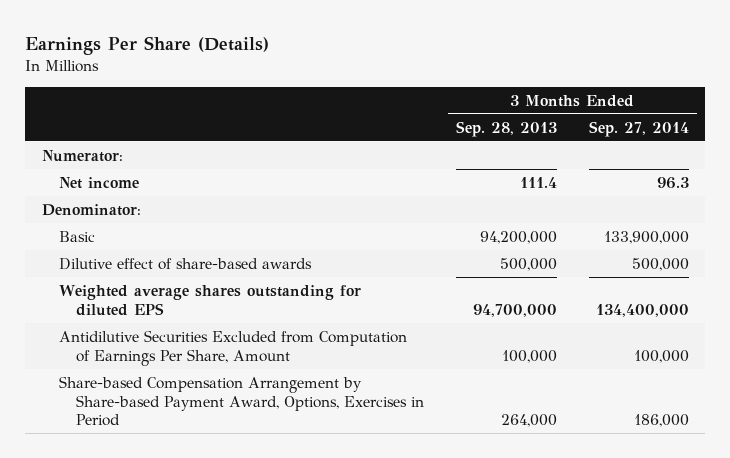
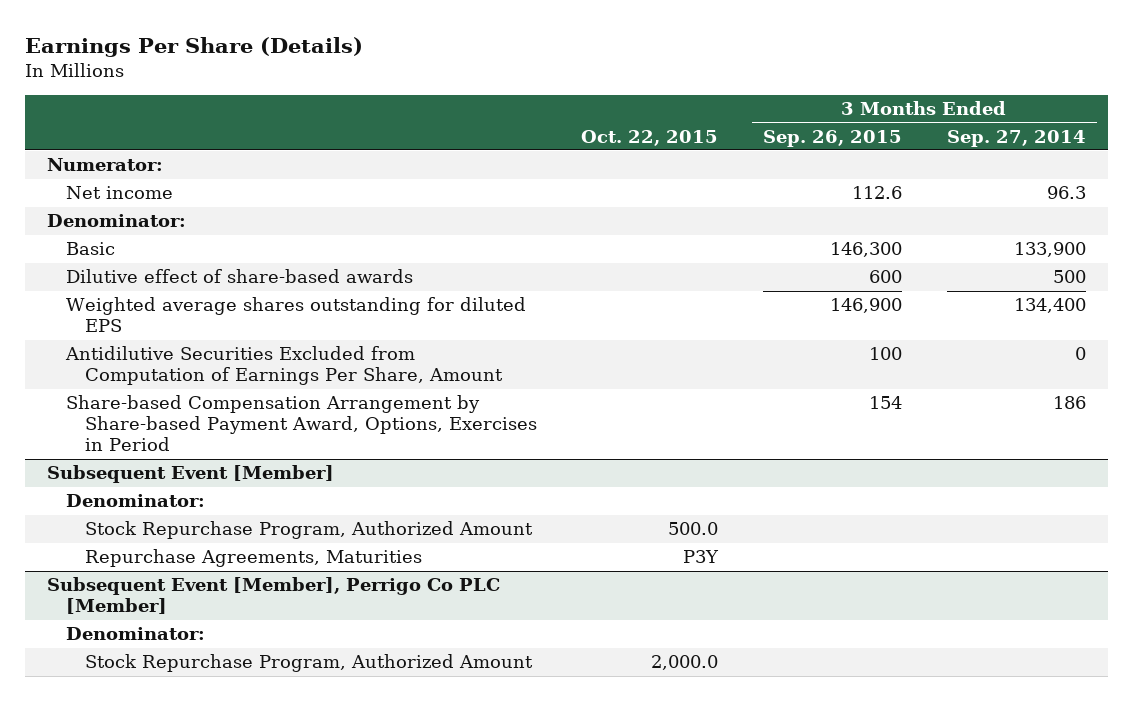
[455,120,557,137] Sep. 28, 2013 -> none
none -> [581,129,719,146] Oct. 22, 2015
none -> [762,129,902,147] Sep. 26, 2015
[603,230,689,244] 133,900,000 -> [1013,242,1086,258] 133,900
[631,257,689,271] 500,000 -> [1052,270,1086,284] 500
[595,303,689,317] 134,400,000 -> [1013,298,1086,314] 134,400
[633,349,689,363] 100,000 -> [1074,347,1086,361] 0
[633,414,689,428] 186,000 -> [1052,396,1086,410] 186
none -> [47,465,335,484] Subsequent Event [Member]
none -> [65,494,205,508] Denominator:
none -> [84,521,533,540] Stock Repurchase Program, Authorized Amount
none -> [84,549,422,568] Repurchase Agreements, Maturities
none -> [47,577,501,615] Subsequent Event [Member], Perrigo Co PLC [Member]
none -> [65,627,205,641] Denominator:
none -> [84,654,533,673] Stock Repurchase Program, Authorized Amount

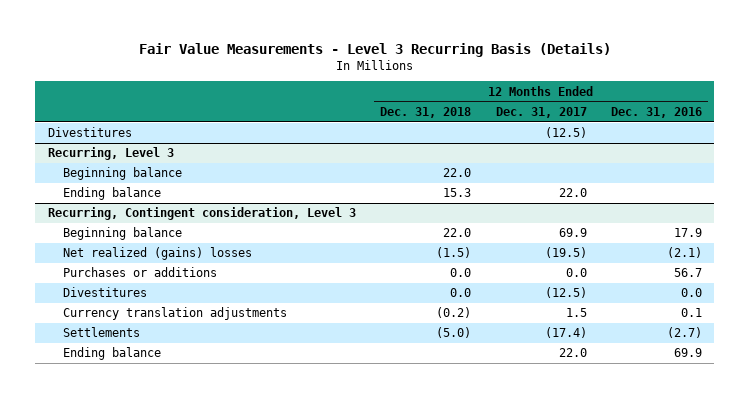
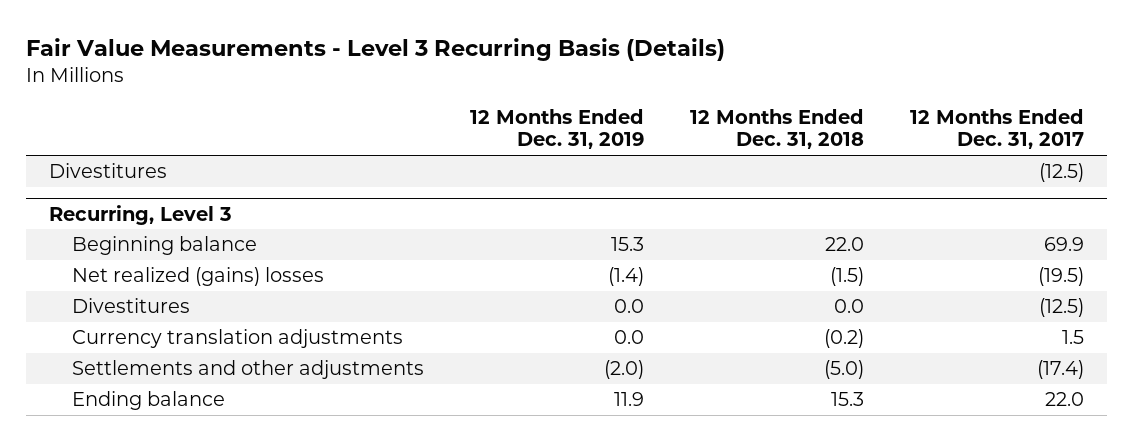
[611,106,703,118] Dec. 31, 2016 -> none
none -> [469,108,644,150] 12 Months Ended Dec. 31, 2019
[63,167,183,181] Beginning balance -> none
[47,207,356,221] Recurring, Contingent consideration, Level 3 -> none
[63,267,218,278] Purchases or additions -> none
[63,347,162,361] Ending balance -> none
[63,327,141,338] Settlements -> [72,360,425,380] Settlements and other adjustments
[63,187,162,201] Ending balance -> [72,391,226,411] Ending balance

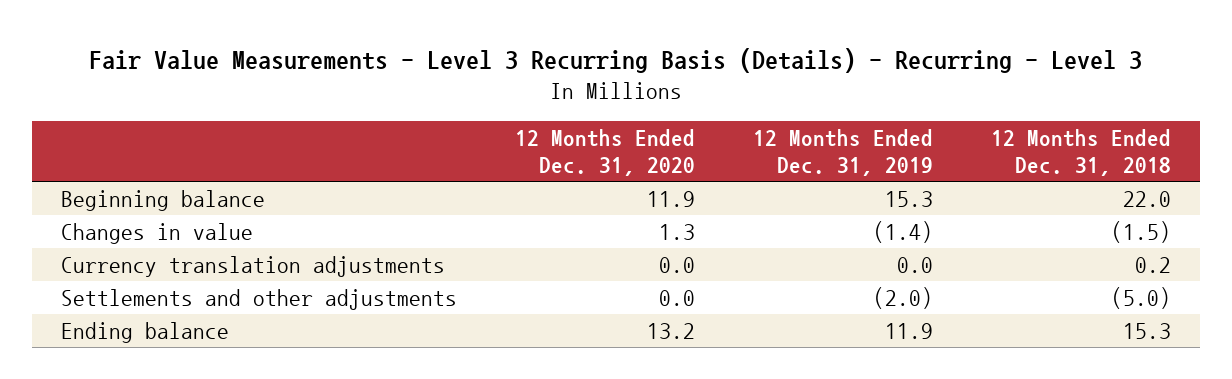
[25,37,725,61] Fair Value Measurements - Level 3 Recurring Basis (Details) -> [89,47,1143,73] Fair Value Measurements - Level 3 Recurring Basis (Details) - Recurring - Level 3
[909,108,1084,150] 12 Months Ended Dec. 31, 2017 -> none
none -> [515,128,696,176] 12 Months Ended Dec. 31, 2020
[48,163,167,179] Divestitures -> none
[48,204,232,225] Recurring, Level 3 -> none
[72,298,191,314] Divestitures -> none
[72,267,325,287] Net realized (gains) losses -> [61,222,254,244] Changes in value
[823,329,864,349] (0.2) -> [1134,256,1171,273] 0.2

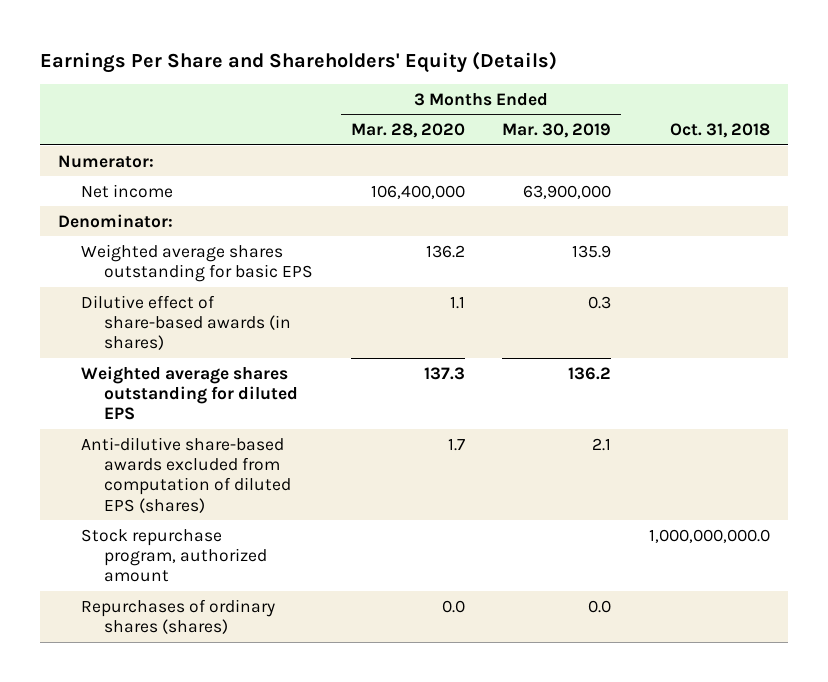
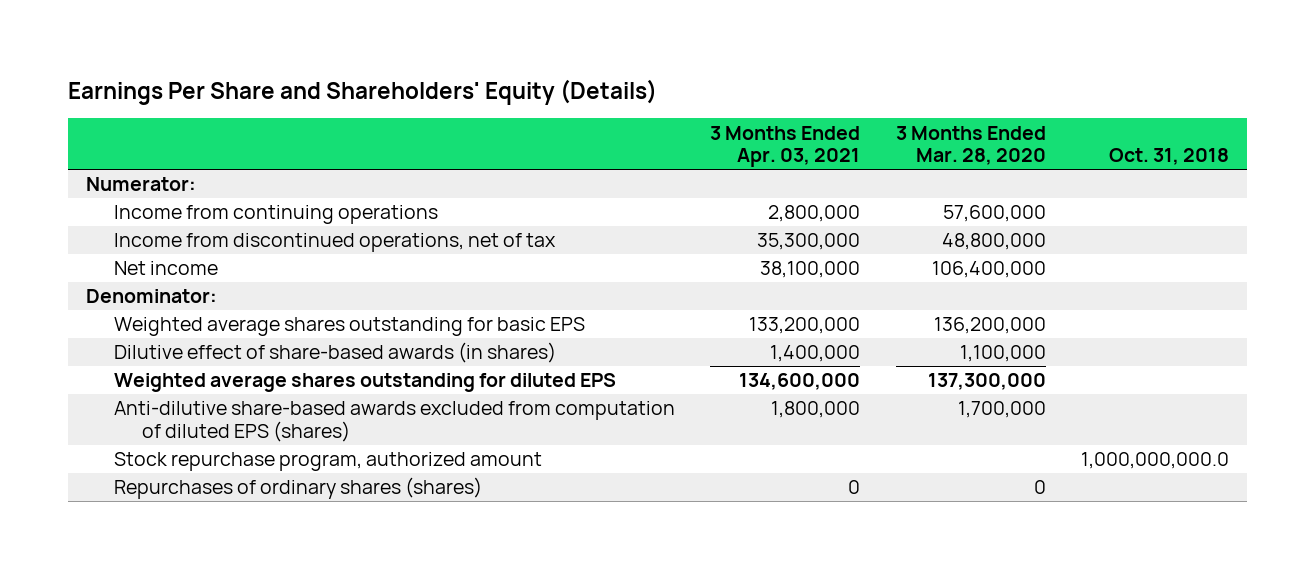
[502,122,612,138] Mar. 30, 2019 -> none
none -> [710,125,861,168] 3 Months Ended Apr. 03, 2021
none -> [113,205,438,225] Income from continuing operations
none -> [113,233,556,253] Income from discontinued operations, net of tax
[425,244,465,258] 136.2 -> [933,317,1046,335] 136,200,000
[449,295,465,309] 1.1 -> [959,345,1046,363] 1,100,000
[423,366,465,380] 137.3 -> [927,373,1046,391] 137,300,000
[447,437,465,451] 1.7 -> [957,401,1046,419] 1,700,000
[441,599,465,613] 0.0 -> [1033,480,1046,495] 0

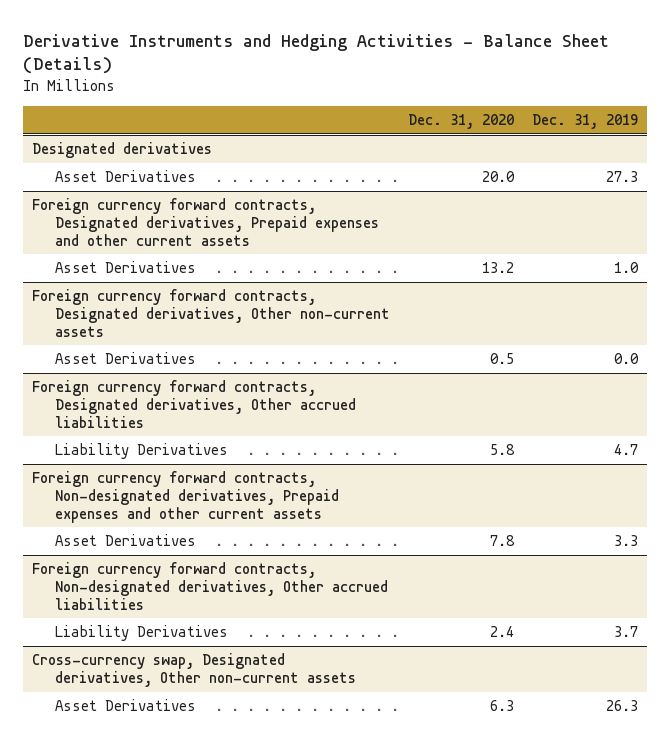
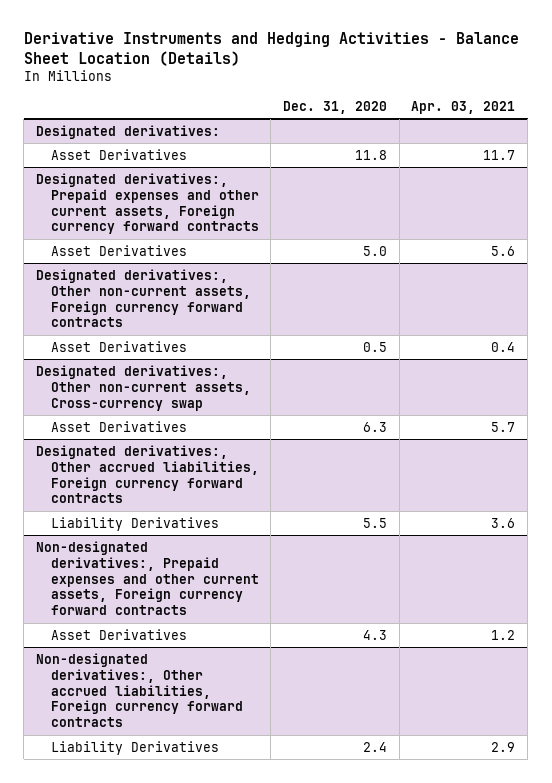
[23,33,610,75] Derivative Instruments and Hedging Activities - Balance Sheet (Details) -> [23,31,519,66] Derivative Instruments and Hedging Activities - Balance Sheet Location (Details)
[531,113,638,129] Dec. 31, 2019 -> none
none -> [411,100,516,114] Apr. 03, 2021
[32,142,213,159] Designated derivatives -> [36,124,221,139] Designated derivatives:
[482,171,516,183] 20.0 -> [355,149,388,160] 11.8
[32,198,380,246] Foreign currency forward contracts, Designated derivatives, Prepaid expenses and other current assets -> [36,172,259,235] Designated derivatives:, Prepaid expenses and other current assets, Foreign currency forward contracts
[482,262,515,274] 13.2 -> [363,245,388,256] 5.0
[32,289,391,337] Foreign currency forward contracts, Designated derivatives, Other non-current assets -> [36,268,251,328] Designated derivatives:, Other non-current assets, Foreign currency forward contracts
[32,380,357,428] Foreign currency forward contracts, Designated derivatives, Other accrued liabilities -> none
[55,443,229,460] Liability Derivatives -> none
[32,471,340,523] Foreign currency forward contracts, Non-designated derivatives, Prepaid expenses and other current assets -> none
[55,534,197,547] Asset Derivatives -> none
[32,562,389,610] Foreign currency forward contracts, Non-designated derivatives, Other accrued liabilities -> none
[55,625,229,642] Liability Derivatives -> none
[32,653,357,687] Cross-currency swap, Designated derivatives, Other non-current assets -> [36,364,251,411] Designated derivatives:, Other non-current assets, Cross-currency swap
none -> [36,444,259,504] Designated derivatives:, Other accrued liabilities, Foreign currency forward contracts
none -> [50,516,219,531] Liability Derivatives
none -> [36,540,259,616] Non-designated derivatives:, Prepaid expenses and other current assets, Foreign currency forward contracts
none -> [50,628,187,640] Asset Derivatives
none -> [36,652,243,728] Non-designated derivatives:, Other accrued liabilities, Foreign currency forward contracts
none -> [50,740,219,755] Liability Derivatives

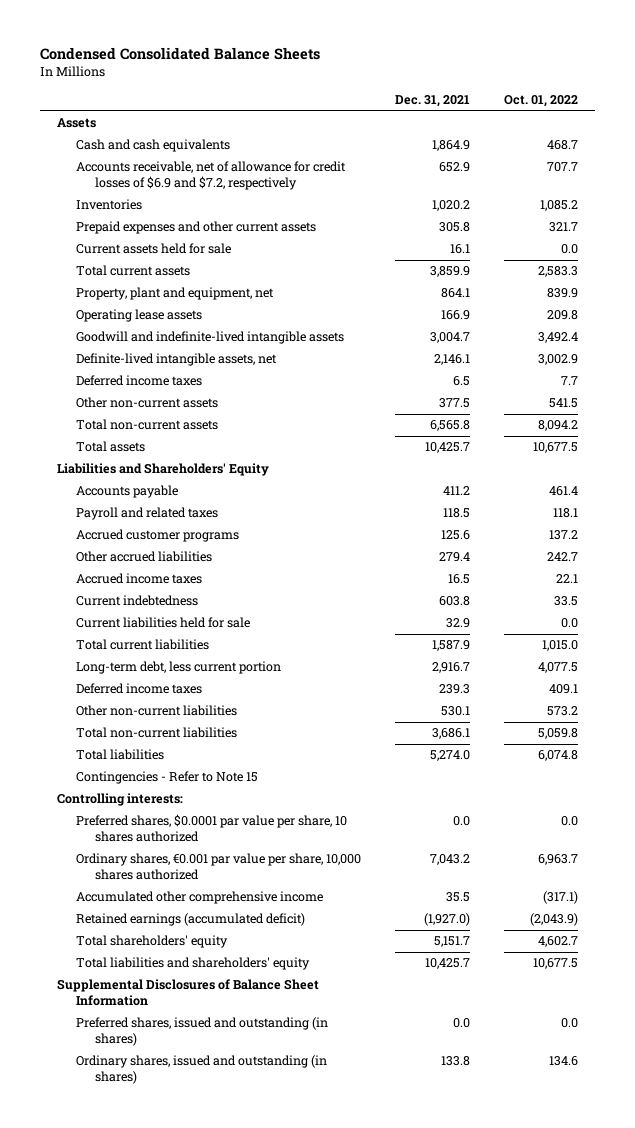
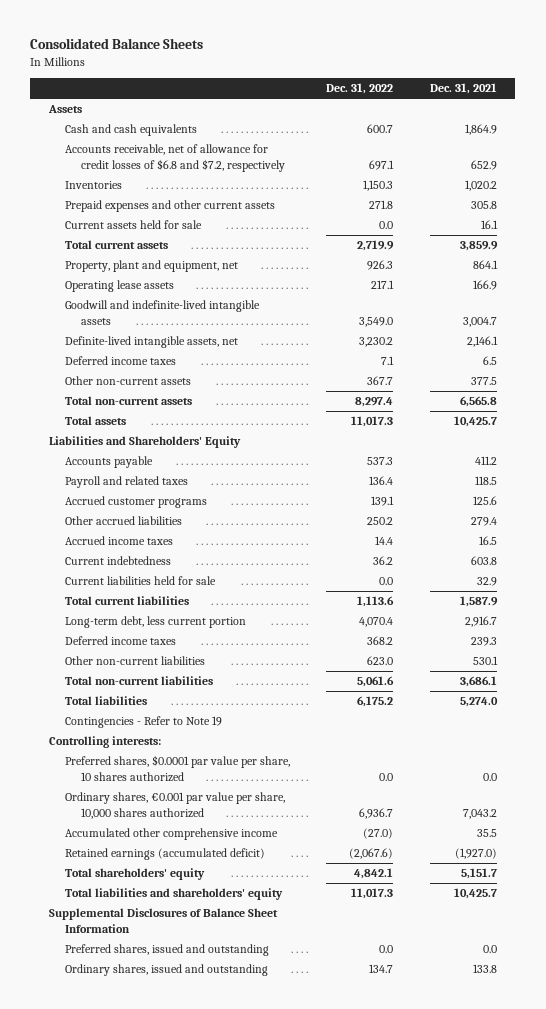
[39,47,320,61] Condensed Consolidated Balance Sheets -> [30,38,204,50] Consolidated Balance Sheets
[504,95,579,108] Oct. 01, 2022 -> none
none -> [326,83,394,95] Dec. 31, 2022
[75,161,346,191] Accounts receivable, net of allowance for credit losses of $6.9 and $7.2, respectively -> [64,144,285,172] Accounts receivable, net of allowance for credit losses of $6.8 and $7.2, respectively
[75,771,258,785] Contingencies - Refer to Note 15 -> [64,716,222,729] Contingencies - Refer to Note 19
[75,1017,328,1047] Preferred shares, issued and outstanding (in shares) -> [64,944,269,957] Preferred shares, issued and outstanding
[75,1055,327,1085] Ordinary shares, issued and outstanding (in shares) -> [64,964,268,977] Ordinary shares, issued and outstanding

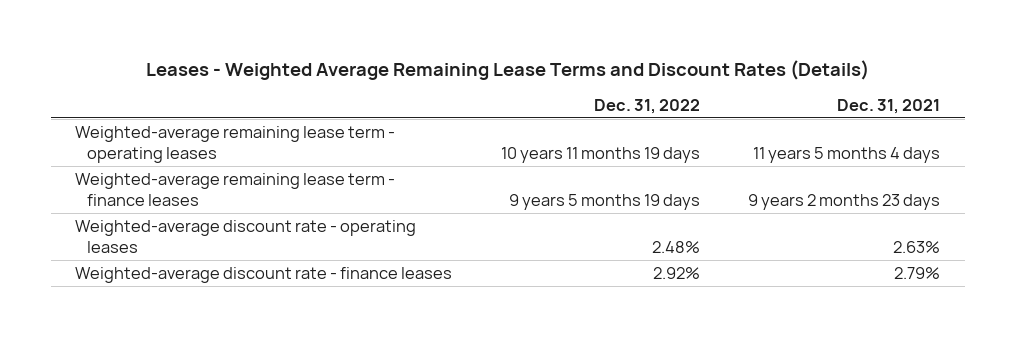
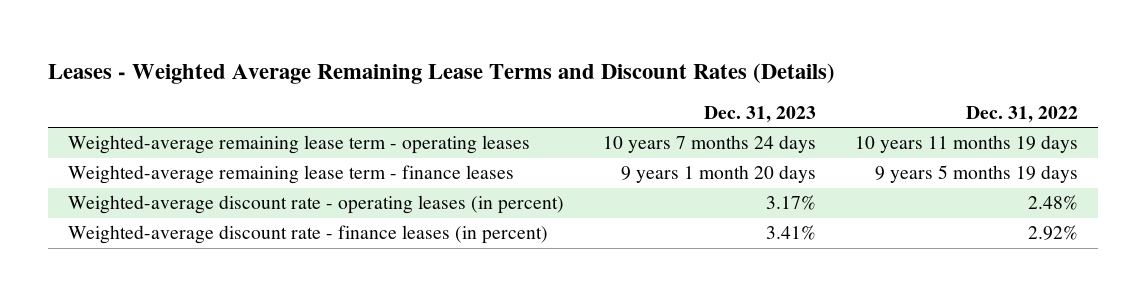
[837,98,941,114] Dec. 31, 2021 -> none
none -> [703,106,816,124] Dec. 31, 2023
[75,219,417,253] Weighted-average discount rate - operating leases -> [67,195,564,215] Weighted-average discount rate - operating leases (in percent)
[75,266,453,283] Weighted-average discount rate - finance leases -> [67,225,548,245] Weighted-average discount rate - finance leases (in percent)

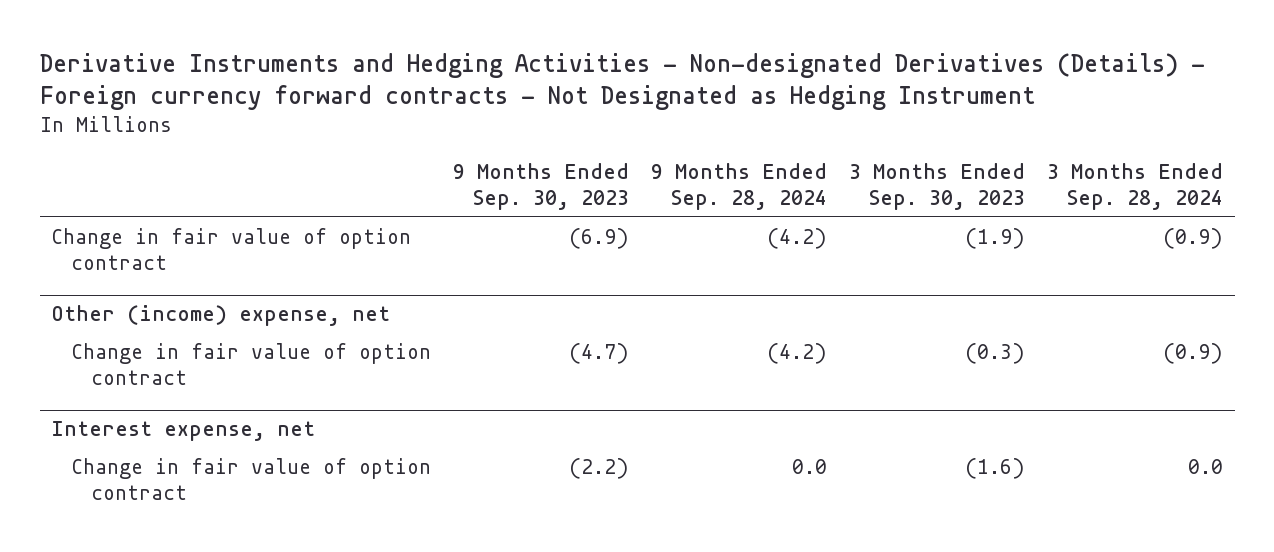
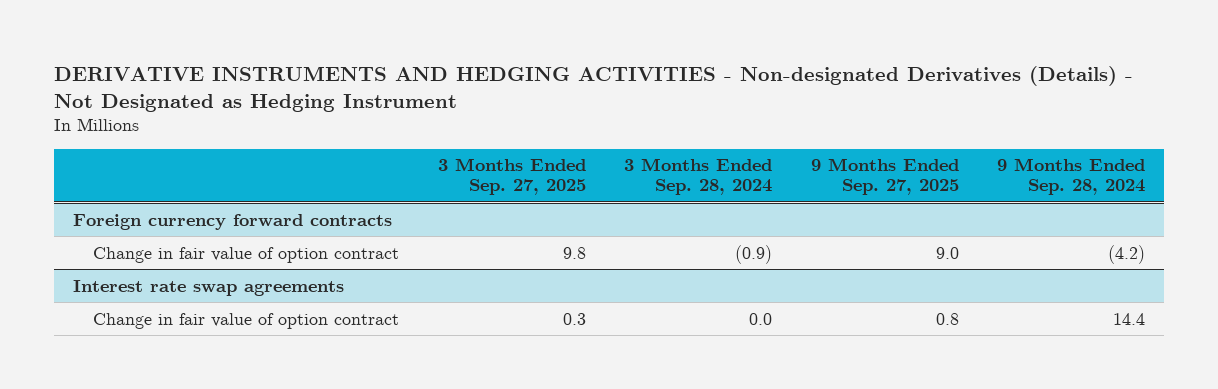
[39,53,1205,111] Derivative Instruments and Hedging Activities - Non-designated Derivatives (Details) - Foreign currency forward contracts - Not Designated as Hedging Instrument -> [54,65,1134,112] DERIVATIVE INSTRUMENTS AND HEDGING ACTIVITIES - Non-designated Derivatives (Details) - Not Designated as Hedging Instrument
[452,163,629,211] 9 Months Ended Sep. 30, 2023 -> none
[849,163,1026,211] 3 Months Ended Sep. 30, 2023 -> none
none -> [437,158,586,196] 3 Months Ended Sep. 27, 2025
none -> [810,158,959,196] 9 Months Ended Sep. 27, 2025
[50,227,411,271] Change in fair value of option contract -> none
[50,304,390,326] Other (income) expense, net -> [73,213,393,230] Foreign currency forward contracts
[50,420,315,441] Interest expense, net -> none
none -> [73,279,345,296] Interest rate swap agreements
[792,458,828,474] 0.0 -> [1113,312,1146,325] 14.4

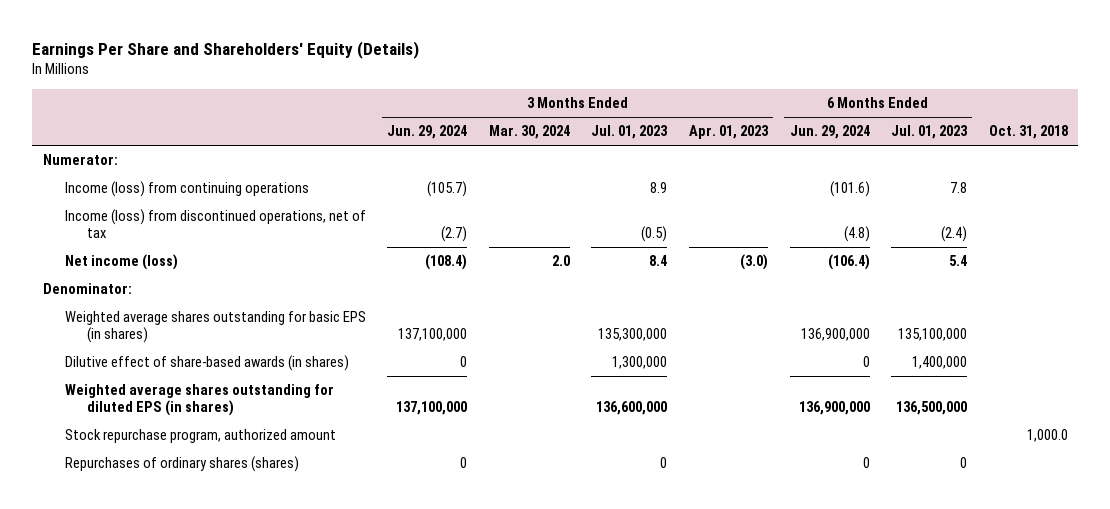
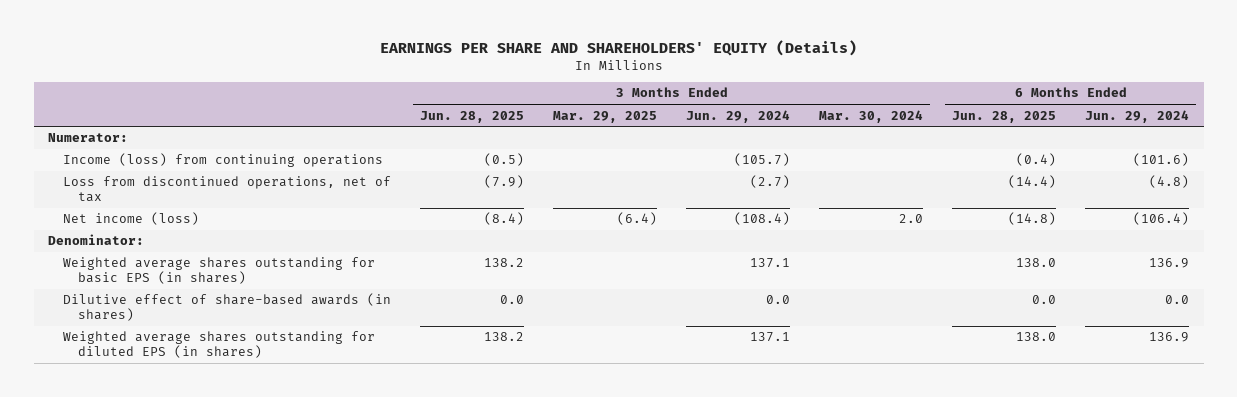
[31,40,419,59] Earnings Per Share and Shareholders' Equity (Details) -> [379,39,857,56] EARNINGS PER SHARE AND SHAREHOLDERS' EQUITY (Details)
[591,125,669,140] Jul. 01, 2023 -> none
[689,125,770,140] Apr. 01, 2023 -> none
[891,125,969,140] Jul. 01, 2023 -> none
[988,125,1068,140] Oct. 31, 2018 -> none
none -> [420,110,525,123] Jun. 28, 2025
none -> [553,110,658,123] Mar. 29, 2025
none -> [952,110,1057,123] Jun. 28, 2025
[64,209,366,239] Income (loss) from discontinued operations, net of tax -> [63,176,392,202] Loss from discontinued operations, net of tax
[64,429,336,444] Stock repurchase program, authorized amount -> none
[64,456,299,473] Repurchases of ordinary shares (shares) -> none
[398,328,468,342] 137,100,000 -> [750,258,791,269] 137.1
[800,328,870,342] 136,900,000 -> [1149,258,1190,269] 136.9
[460,356,468,368] 0 -> [766,295,791,305] 0.0
[862,356,870,368] 0 -> [1165,295,1190,305] 0.0
[396,401,468,416] 137,100,000 -> [750,332,791,343] 137.1
[798,401,870,416] 136,900,000 -> [1149,332,1190,343] 136.9

